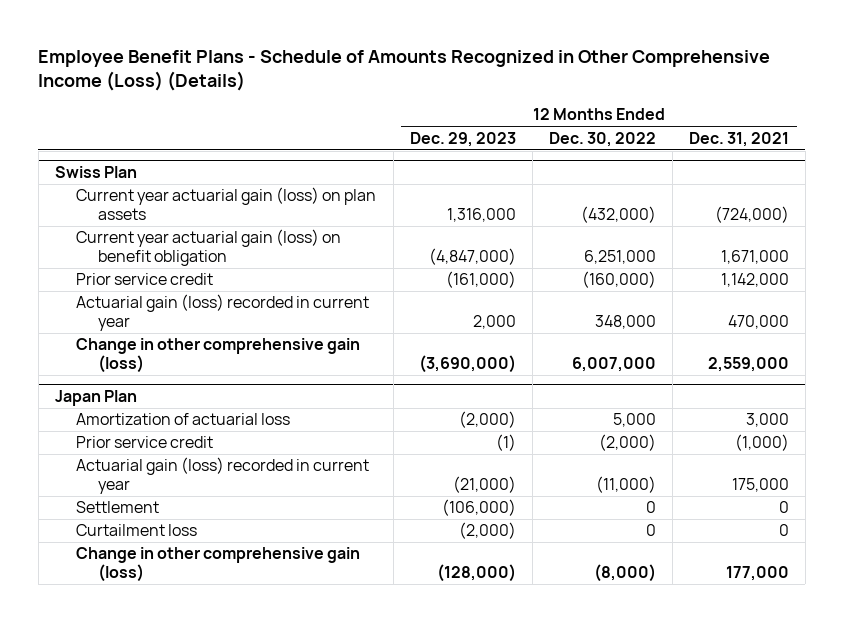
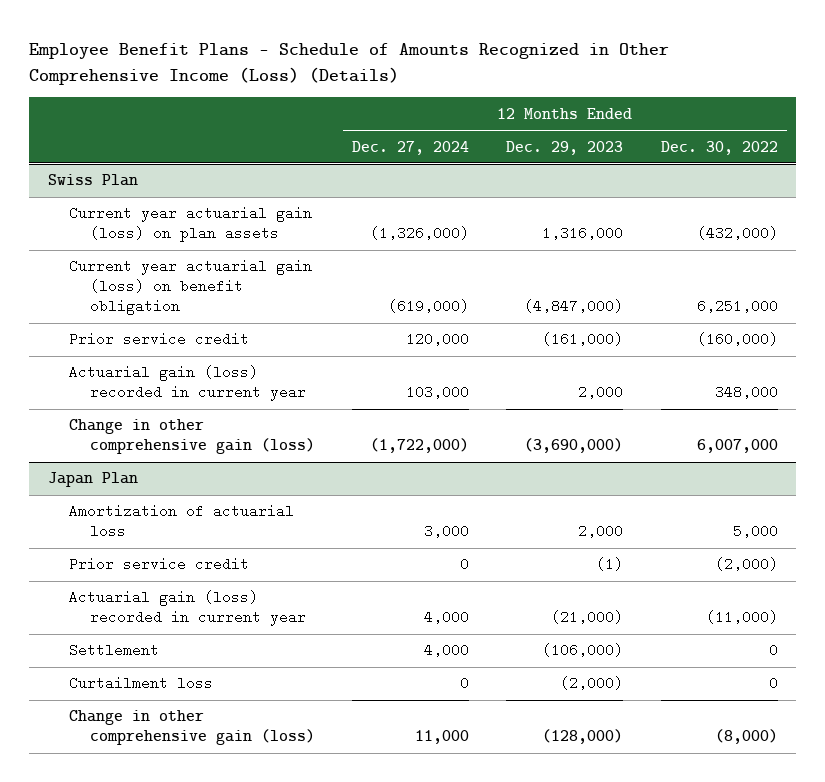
[688,131,789,147] Dec. 31, 2021 -> none
none -> [351,140,469,155] Dec. 27, 2024
[458,411,516,429] (2,000) -> [578,524,624,539] 2,000

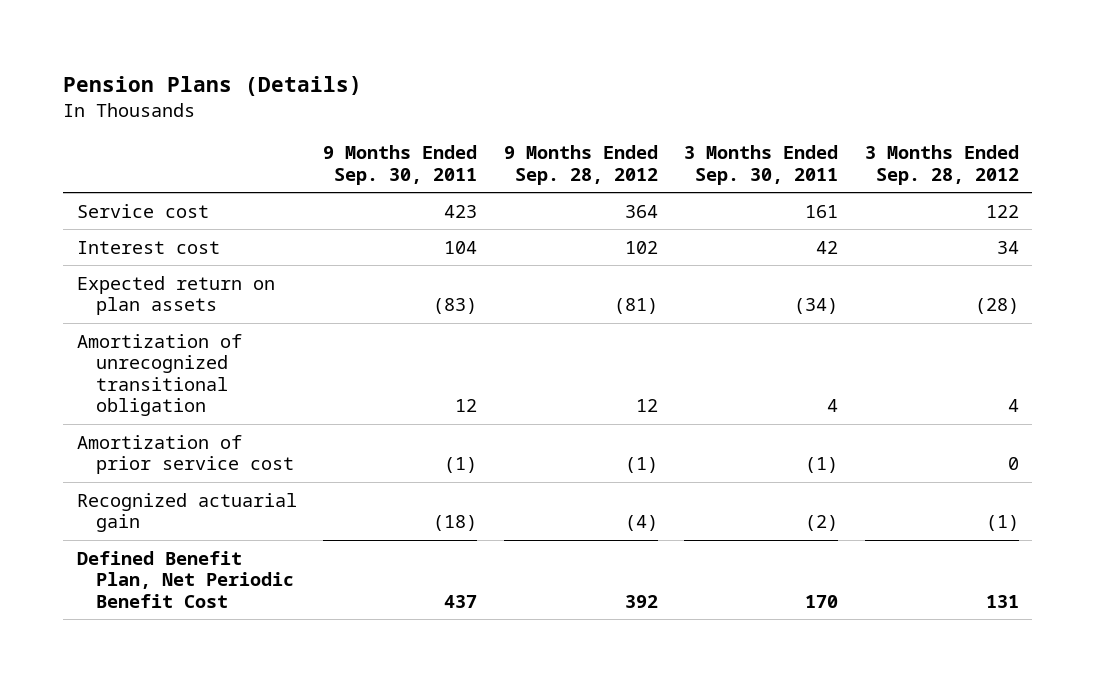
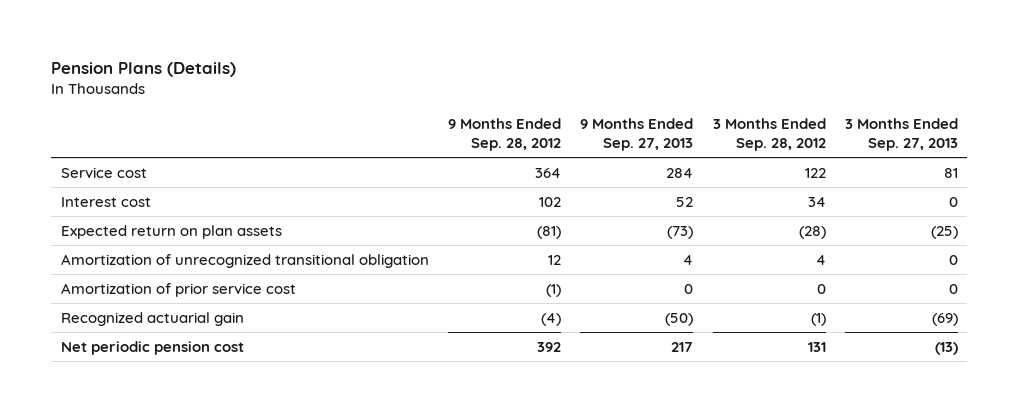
[323,145,478,186] 9 Months Ended Sep. 30, 2011 -> none
[684,145,839,186] 3 Months Ended Sep. 30, 2011 -> none
none -> [580,118,694,151] 9 Months Ended Sep. 27, 2013
none -> [844,118,958,151] 3 Months Ended Sep. 27, 2013
[76,550,295,608] Defined Benefit Plan, Net Periodic Benefit Cost -> [61,340,245,355] Net periodic pension cost

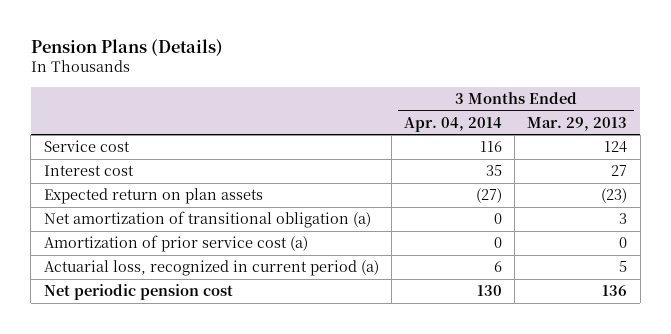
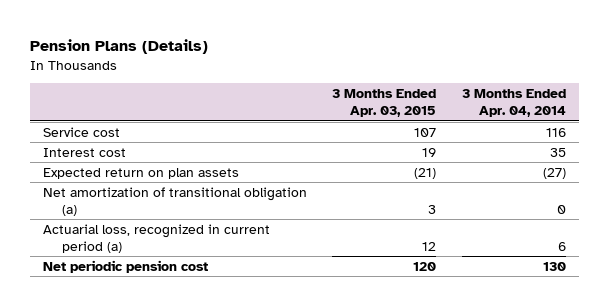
[527,116,628,131] Mar. 29, 2013 -> none
none -> [332,89,437,118] 3 Months Ended Apr. 03, 2015
[43,235,308,253] Amortization of prior service cost (a) -> none

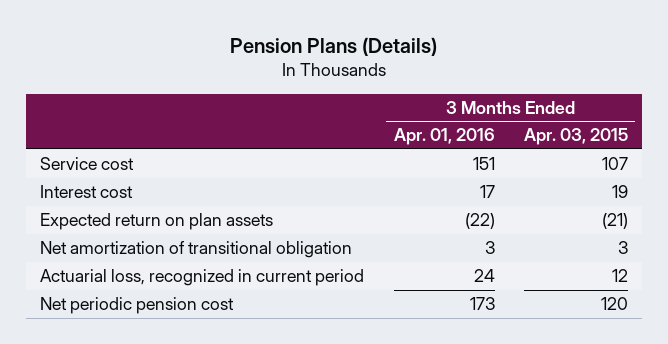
[461,89,566,118] 3 Months Ended Apr. 04, 2014 -> none
none -> [393,128,495,146] Apr. 01, 2016
[42,186,307,216] Net amortization of transitional obligation (a) -> [40,241,353,259] Net amortization of transitional obligation
[42,223,270,253] Actuarial loss, recognized in current period (a) -> [40,269,365,287] Actuarial loss, recognized in current period

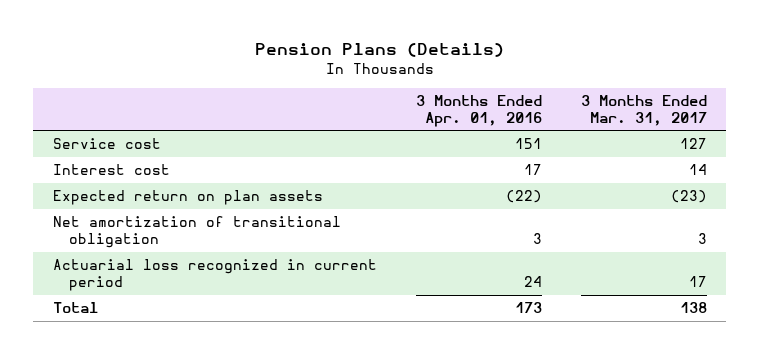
[523,128,628,146] Apr. 03, 2015 -> none
none -> [580,94,707,126] 3 Months Ended Mar. 31, 2017
[40,269,365,287] Actuarial loss, recognized in current period -> [52,259,377,292] Actuarial loss recognized in current period
[40,297,235,315] Net periodic pension cost -> [52,302,98,314] Total

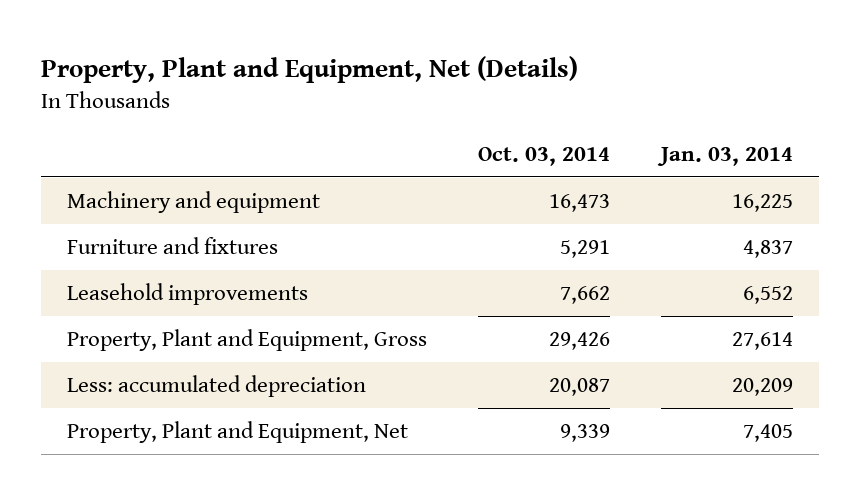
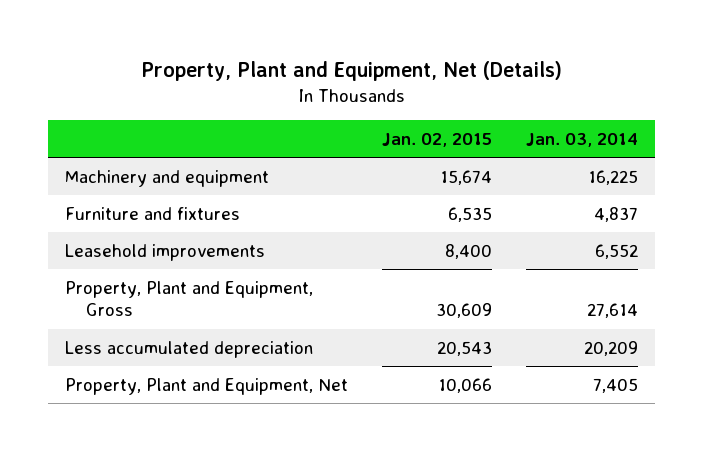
[478,146,611,166] Oct. 03, 2014 -> none
none -> [382,132,493,147] Jan. 02, 2015
[66,375,366,398] Less: accumulated depreciation -> [65,340,314,358] Less accumulated depreciation

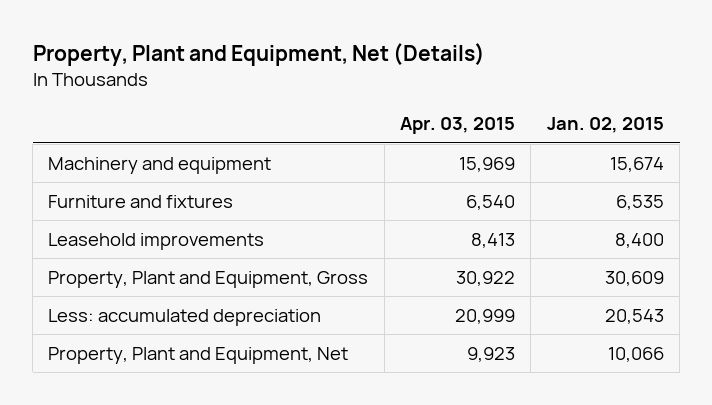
[526,132,639,147] Jan. 03, 2014 -> none
none -> [400,117,516,135] Apr. 03, 2015
[65,340,314,358] Less accumulated depreciation -> [48,308,322,326] Less: accumulated depreciation

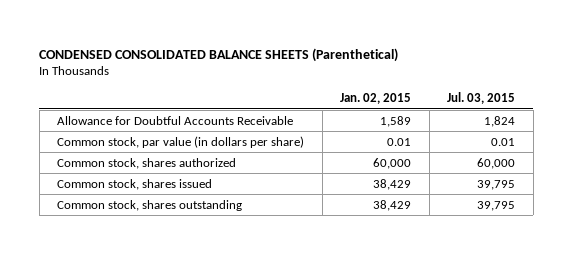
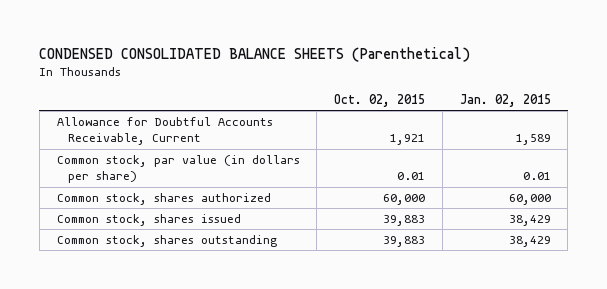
[447,92,516,105] Jul. 03, 2015 -> none
none -> [334,94,426,108] Oct. 02, 2015
[57,115,294,125] Allowance for Doubtful Accounts Receivable -> [56,117,273,146] Allowance for Doubtful Accounts Receivable, Current

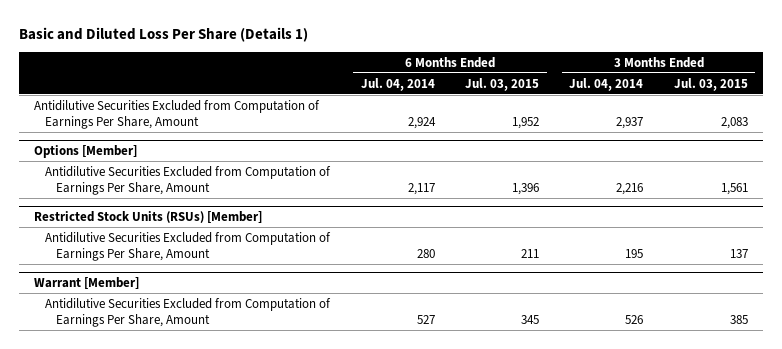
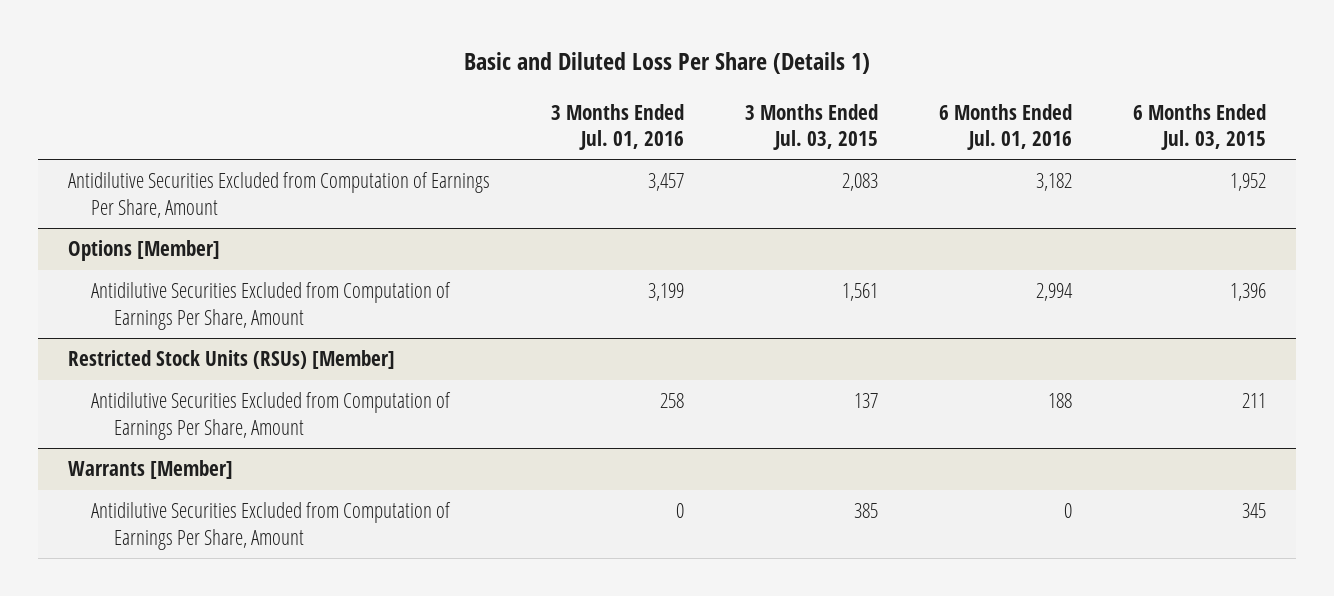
[360,77,435,91] Jul. 04, 2014 -> none
[569,77,644,91] Jul. 04, 2014 -> none
none -> [551,103,685,150] 3 Months Ended Jul. 01, 2016
none -> [938,103,1072,150] 6 Months Ended Jul. 01, 2016
[34,276,140,289] Warrant [Member] -> [68,460,234,480] Warrants [Member]

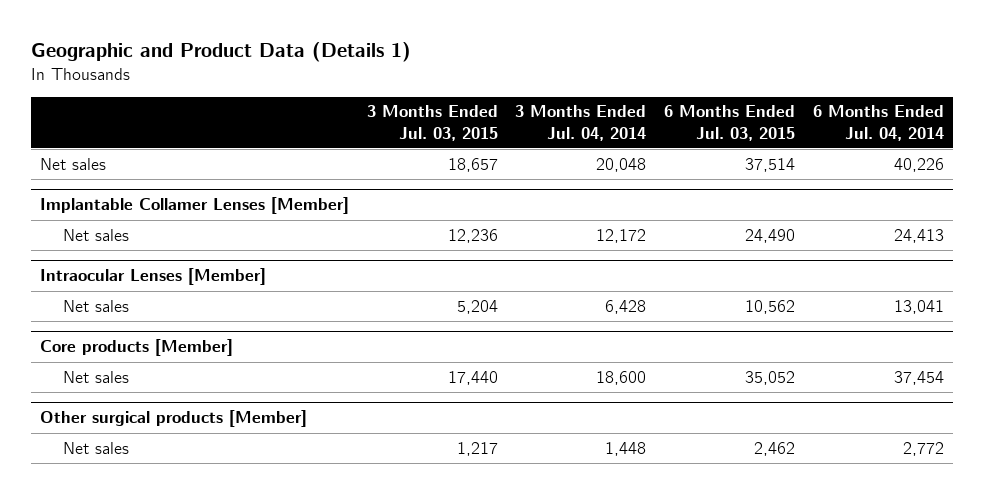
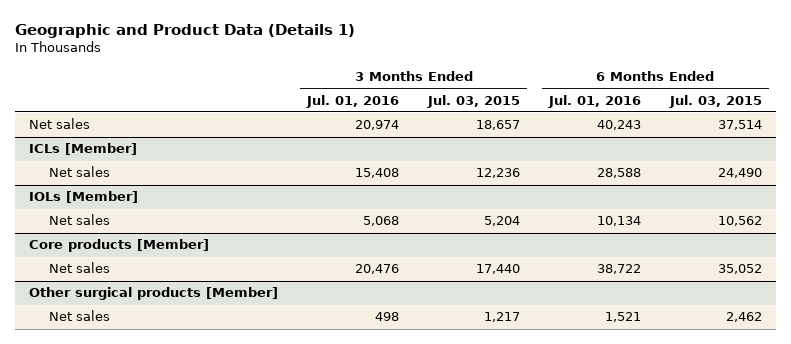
[515,105,647,141] 3 Months Ended Jul. 04, 2014 -> none
[813,105,945,141] 6 Months Ended Jul. 04, 2014 -> none
none -> [306,94,400,108] Jul. 01, 2016
none -> [547,94,641,108] Jul. 01, 2016
[39,197,349,215] Implantable Collamer Lenses [Member] -> [29,143,138,156] ICLs [Member]
[39,268,266,286] Intraocular Lenses [Member] -> [29,191,139,204] IOLs [Member]

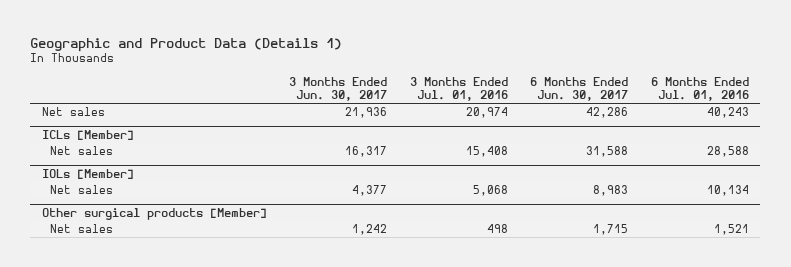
[426,94,520,108] Jul. 03, 2015 -> none
[668,94,762,108] Jul. 03, 2015 -> none
none -> [289,76,388,102] 3 Months Ended Jun. 30, 2017
none -> [530,76,629,102] 6 Months Ended Jun. 30, 2017
[29,239,210,253] Core products [Member] -> none
[49,262,111,274] Net sales -> none

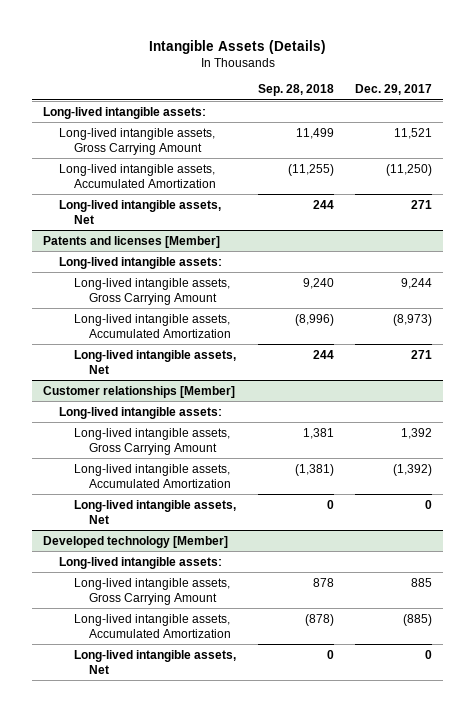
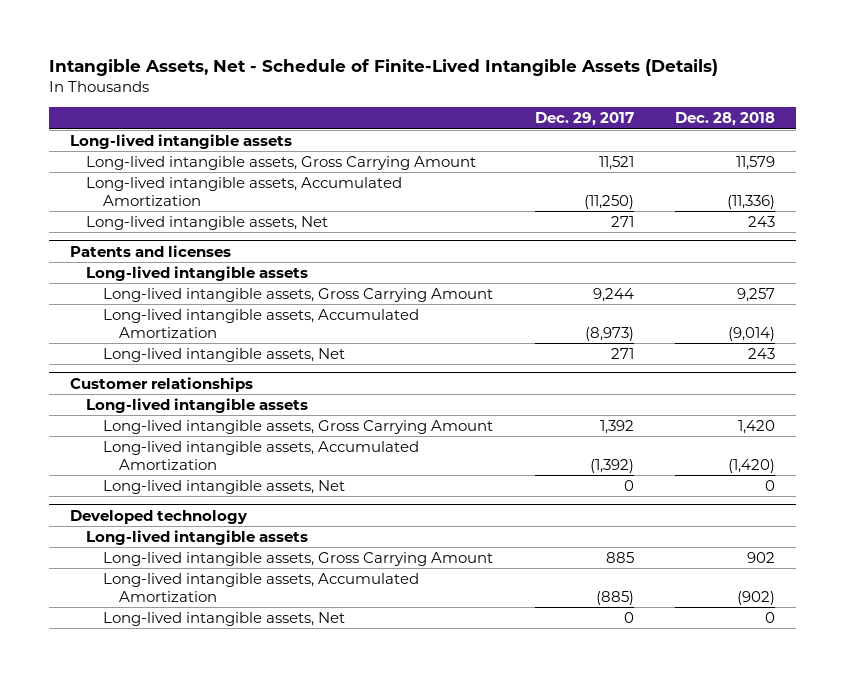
[148,39,326,54] Intangible Assets (Details) -> [49,59,719,77] Intangible Assets, Net - Schedule of Finite-Lived Intangible Assets (Details)
[257,84,334,97] Sep. 28, 2018 -> none
none -> [675,112,776,127] Dec. 28, 2018
[43,106,207,119] Long-lived intangible assets: -> [70,133,293,149] Long-lived intangible assets
[43,235,221,248] Patents and licenses [Member] -> [70,244,232,257] Patents and licenses
[58,256,222,269] Long-lived intangible assets: -> [86,265,309,281] Long-lived intangible assets
[43,385,236,398] Customer relationships [Member] -> [70,376,254,392] Customer relationships
[58,406,222,419] Long-lived intangible assets: -> [86,397,309,413] Long-lived intangible assets
[43,535,229,548] Developed technology [Member] -> [70,509,249,524] Developed technology
[58,556,222,569] Long-lived intangible assets: -> [86,529,309,545] Long-lived intangible assets

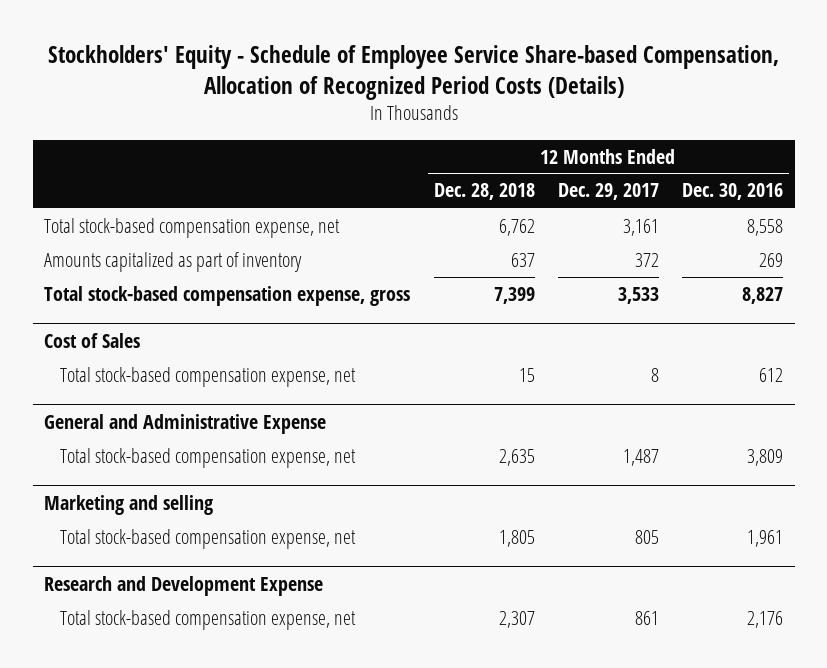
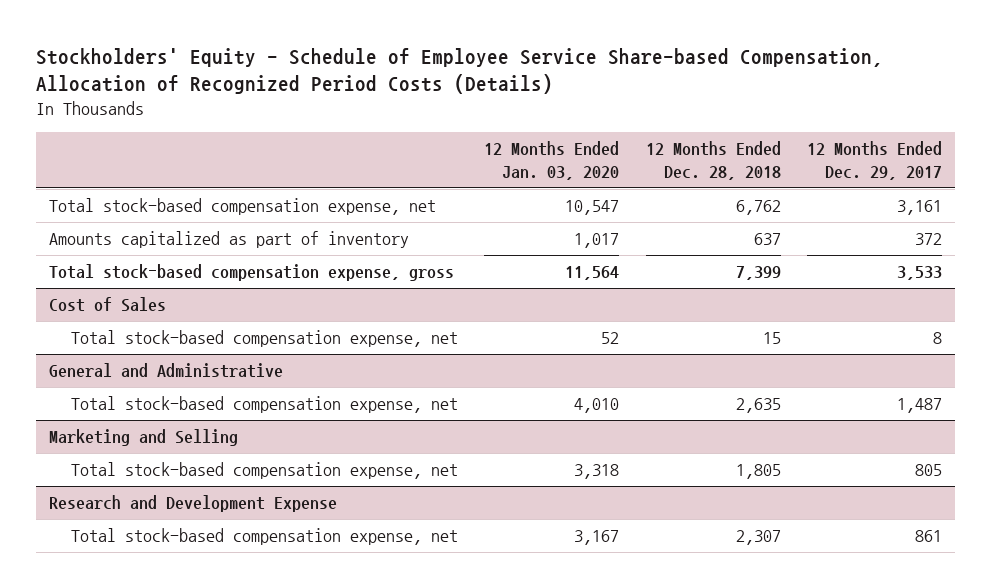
[682,183,784,201] Dec. 30, 2016 -> none
none -> [484,141,620,180] 12 Months Ended Jan. 03, 2020
[44,413,327,434] General and Administrative Expense -> [48,363,283,379] General and Administrative
[44,494,214,515] Marketing and selling -> [48,429,238,447] Marketing and Selling

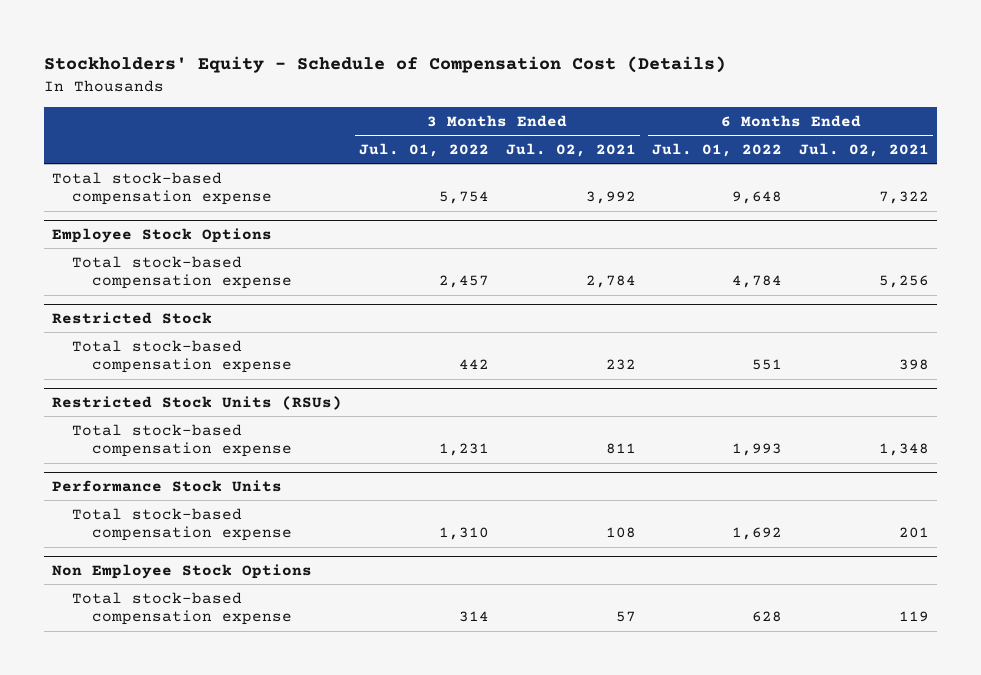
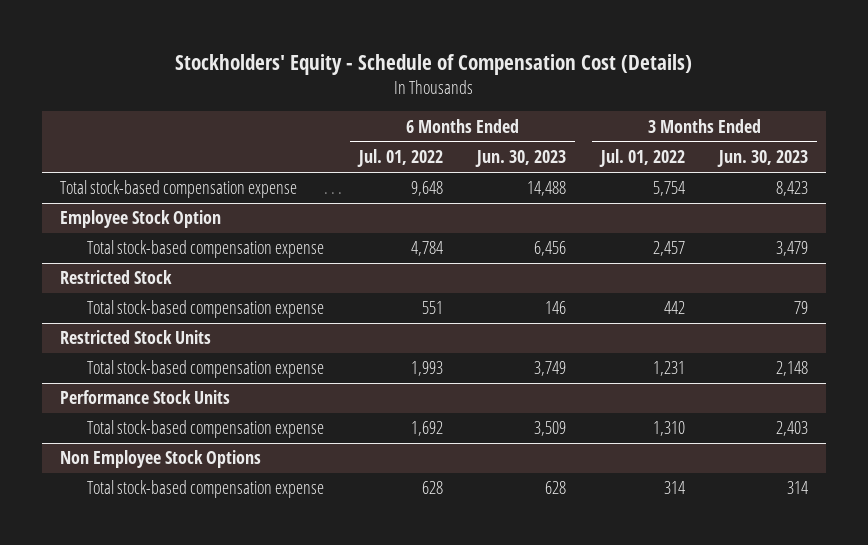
[505,142,636,157] Jul. 02, 2021 -> none
[798,142,929,157] Jul. 02, 2021 -> none
none -> [475,150,567,168] Jun. 30, 2023
none -> [717,150,809,168] Jun. 30, 2023
[52,228,273,244] Employee Stock Options -> [59,210,221,229] Employee Stock Option
[52,396,343,411] Restricted Stock Units (RSUs) -> [59,330,211,345] Restricted Stock Units

